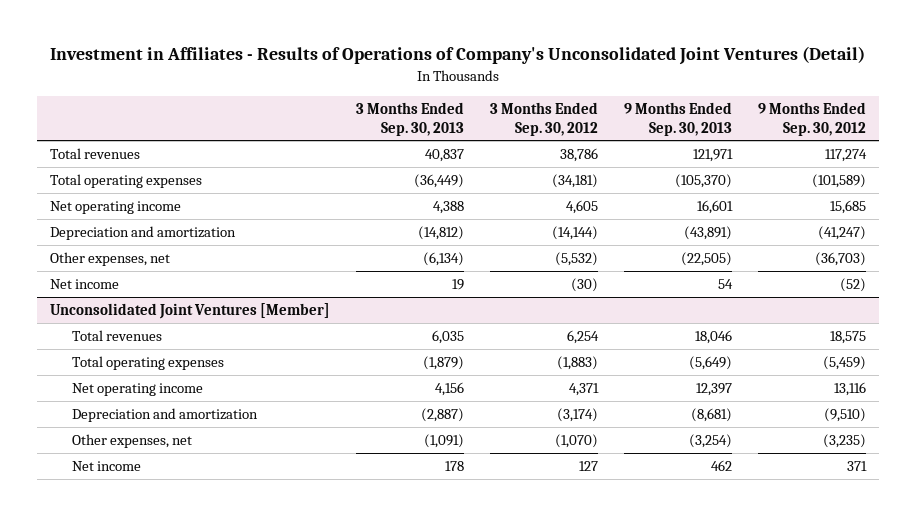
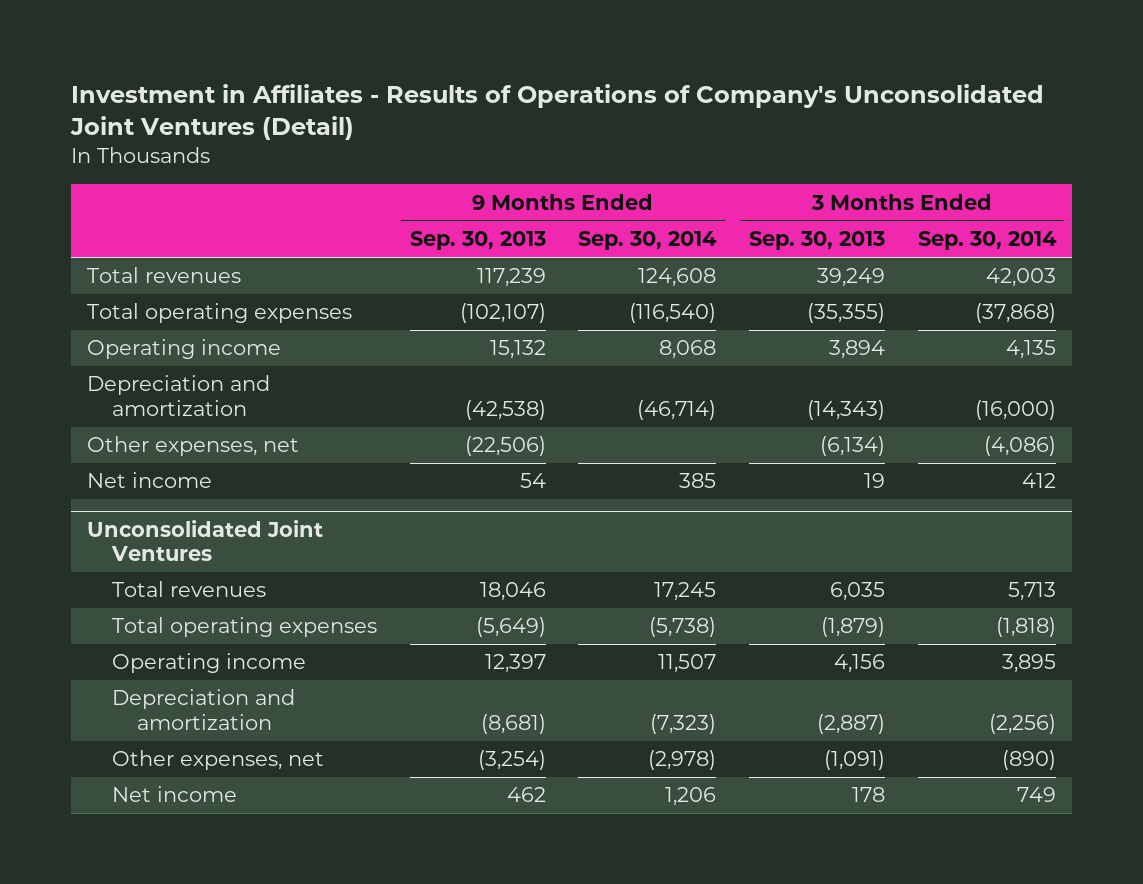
[490,102,599,136] 3 Months Ended Sep. 30, 2012 -> none
[758,102,867,136] 9 Months Ended Sep. 30, 2012 -> none
none -> [578,231,718,251] Sep. 30, 2014
none -> [917,231,1057,251] Sep. 30, 2014
[424,149,464,163] 40,837 -> [817,268,886,288] 39,249
[693,149,734,163] 121,971 -> [476,268,546,288] 117,239
[413,174,464,189] (36,449) -> [807,303,886,324] (35,355)
[675,174,733,189] (105,370) -> [459,303,546,324] (102,107)
[49,201,181,215] Net operating income -> [86,339,281,360] Operating income
[432,201,464,215] 4,388 -> [829,340,886,360] 3,894
[697,200,734,215] 16,601 -> [489,340,546,360] 15,132
[417,226,464,241] (14,812) -> [807,399,886,420] (14,343)
[684,226,733,241] (43,891) -> [464,399,546,420] (42,538)
[681,252,733,267] (22,505) -> [464,436,546,457] (22,506)
[49,303,330,320] Unconsolidated Joint Ventures [Member] -> [86,519,323,561] Unconsolidated Joint Ventures
[72,383,204,397] Net operating income -> [111,653,306,674] Operating income

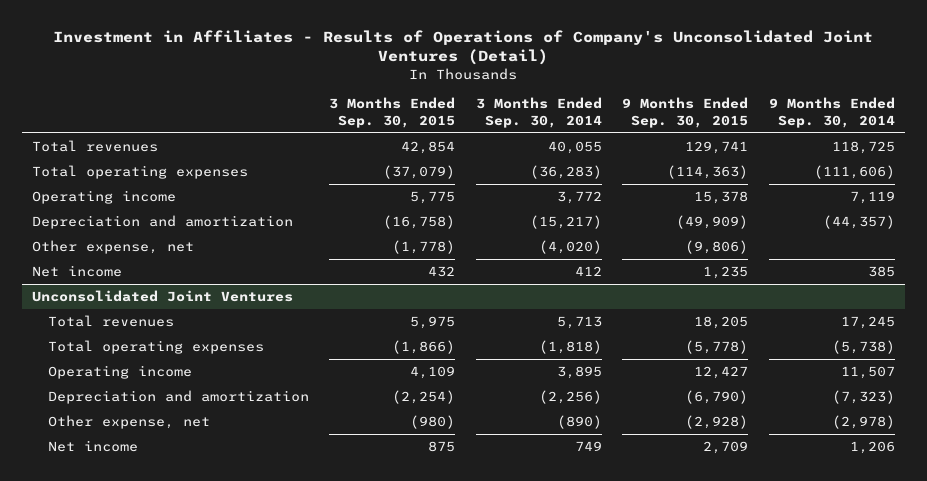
[409,231,546,251] Sep. 30, 2013 -> none
[749,231,886,251] Sep. 30, 2013 -> none
none -> [329,97,456,128] 3 Months Ended Sep. 30, 2015
none -> [622,97,749,128] 9 Months Ended Sep. 30, 2015
[638,268,717,288] 124,608 -> [831,140,895,154] 118,725
[985,268,1056,288] 42,003 -> [547,140,602,154] 40,055
[629,303,717,324] (116,540) -> [813,164,895,179] (111,606)
[974,303,1056,324] (37,868) -> [529,164,602,179] (36,283)
[659,340,717,360] 8,068 -> [849,190,895,204] 7,119
[1005,340,1056,360] 4,135 -> [556,190,602,204] 3,772
[637,399,717,420] (46,714) -> [822,214,895,229] (44,357)
[974,399,1056,420] (16,000) -> [529,214,602,229] (15,217)
[86,436,299,457] Other expenses, net -> [31,239,194,254] Other expense, net
[983,436,1056,457] (4,086) -> [538,239,602,254] (4,020)
[111,750,324,771] Other expenses, net -> [47,414,210,429] Other expense, net

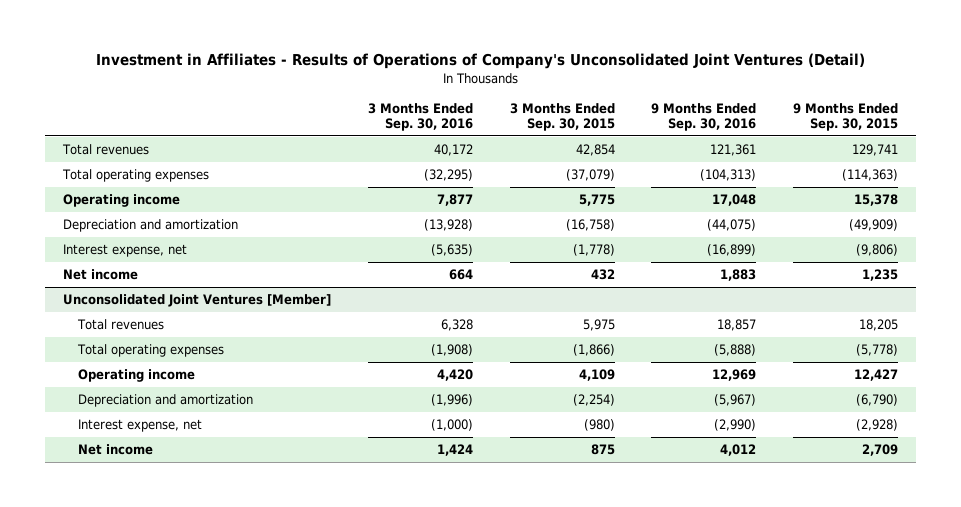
[475,97,602,128] 3 Months Ended Sep. 30, 2014 -> none
[768,97,895,128] 9 Months Ended Sep. 30, 2014 -> none
none -> [367,103,473,132] 3 Months Ended Sep. 30, 2016
none -> [651,103,757,132] 9 Months Ended Sep. 30, 2016
[31,239,194,254] Other expense, net -> [63,244,188,258] Interest expense, net
[31,289,293,302] Unconsolidated Joint Ventures -> [63,294,332,308] Unconsolidated Joint Ventures [Member]
[47,414,210,429] Other expense, net -> [77,419,202,433] Interest expense, net

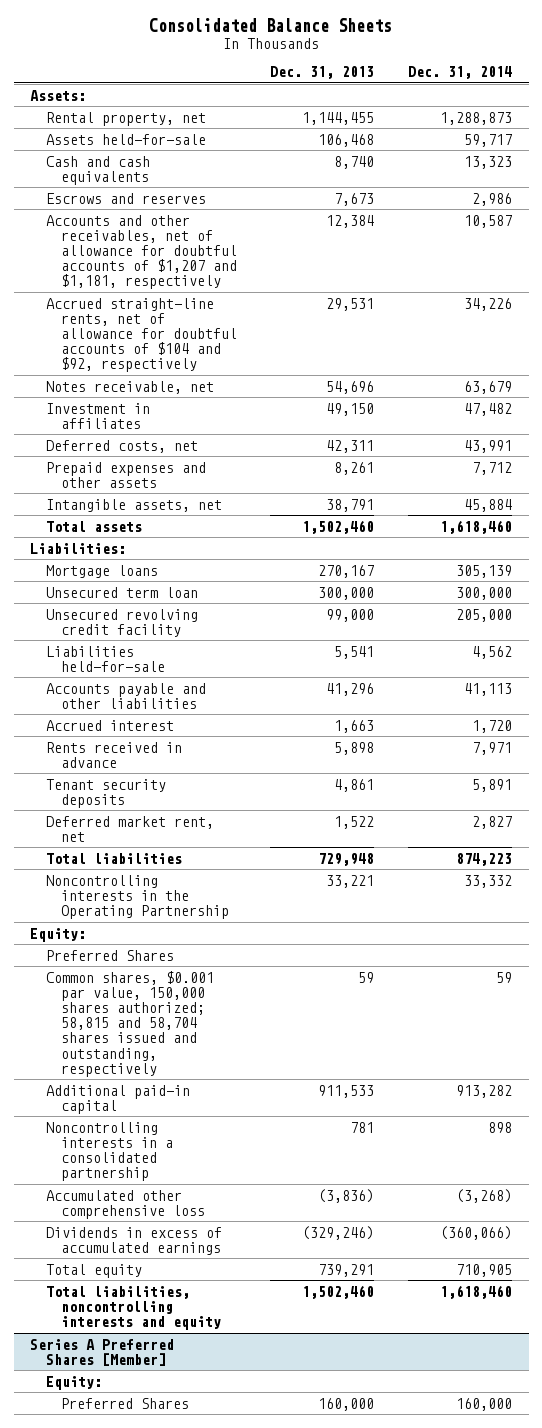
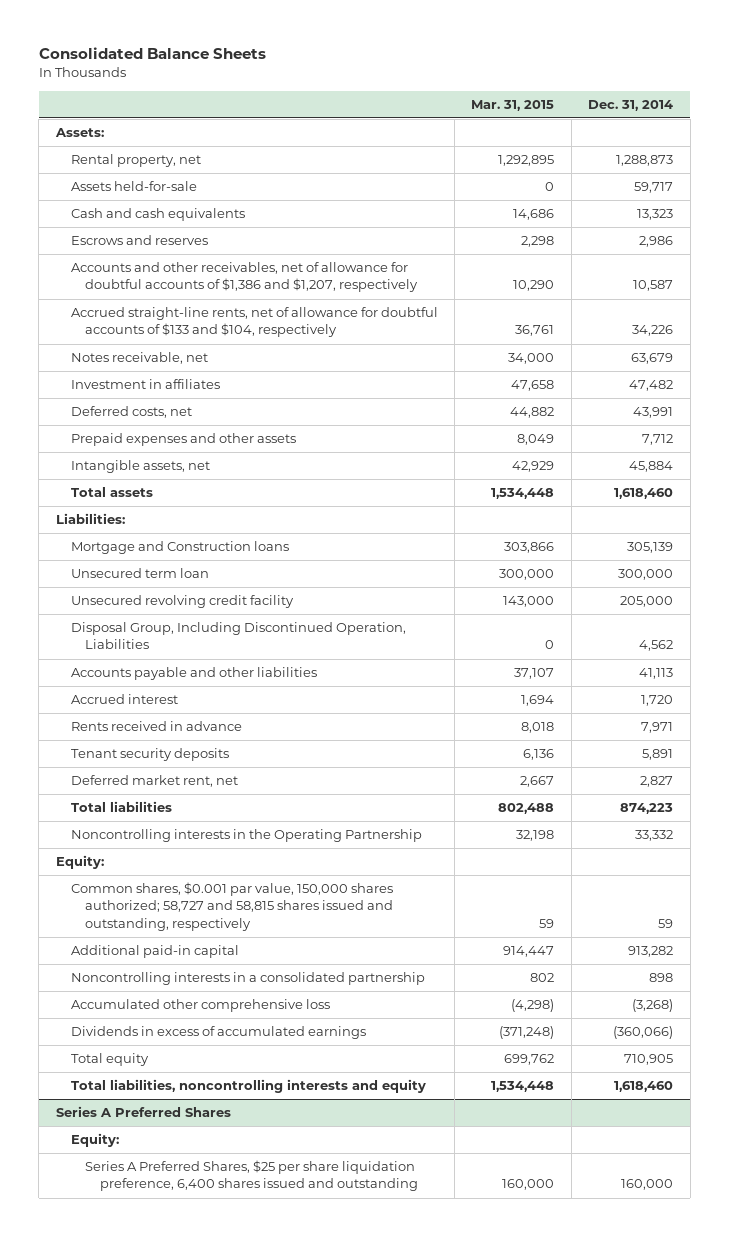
[270,66,375,80] Dec. 31, 2013 -> none
none -> [471,99,555,111] Mar. 31, 2015
[45,214,237,290] Accounts and other receivables, net of allowance for doubtful accounts of $1,207 and $1,181, respectively -> [70,262,419,293] Accounts and other receivables, net of allowance for doubtful accounts of $1,386 and $1,207, respectively
[45,297,237,373] Accrued straight-line rents, net of allowance for doubtful accounts of $104 and $92, respectively -> [70,307,438,338] Accrued straight-line rents, net of allowance for doubtful accounts of $133 and $104, respectively
[45,564,158,578] Mortgage loans -> [70,541,289,555] Mortgage and Construction loans
[45,645,165,672] Liabilities held-for-sale -> [70,622,406,650] Disposal Group, Including Discontinued Operation, Liabilities
[45,949,174,961] Preferred Shares -> none
[45,970,214,1077] Common shares, $0.001 par value, 150,000 shares authorized; 58,815 and 58,704 shares issued and outstanding, respectively -> [70,882,394,931] Common shares, $0.001 par value, 150,000 shares authorized; 58,727 and 58,815 shares issued and outstanding, respectively
[30,1338,175,1366] Series A Preferred Shares [Member] -> [55,1106,231,1118] Series A Preferred Shares
[60,1397,189,1409] Preferred Shares -> [85,1160,418,1192] Series A Preferred Shares, $25 per share liquidation preference, 6,400 shares issued and outstanding

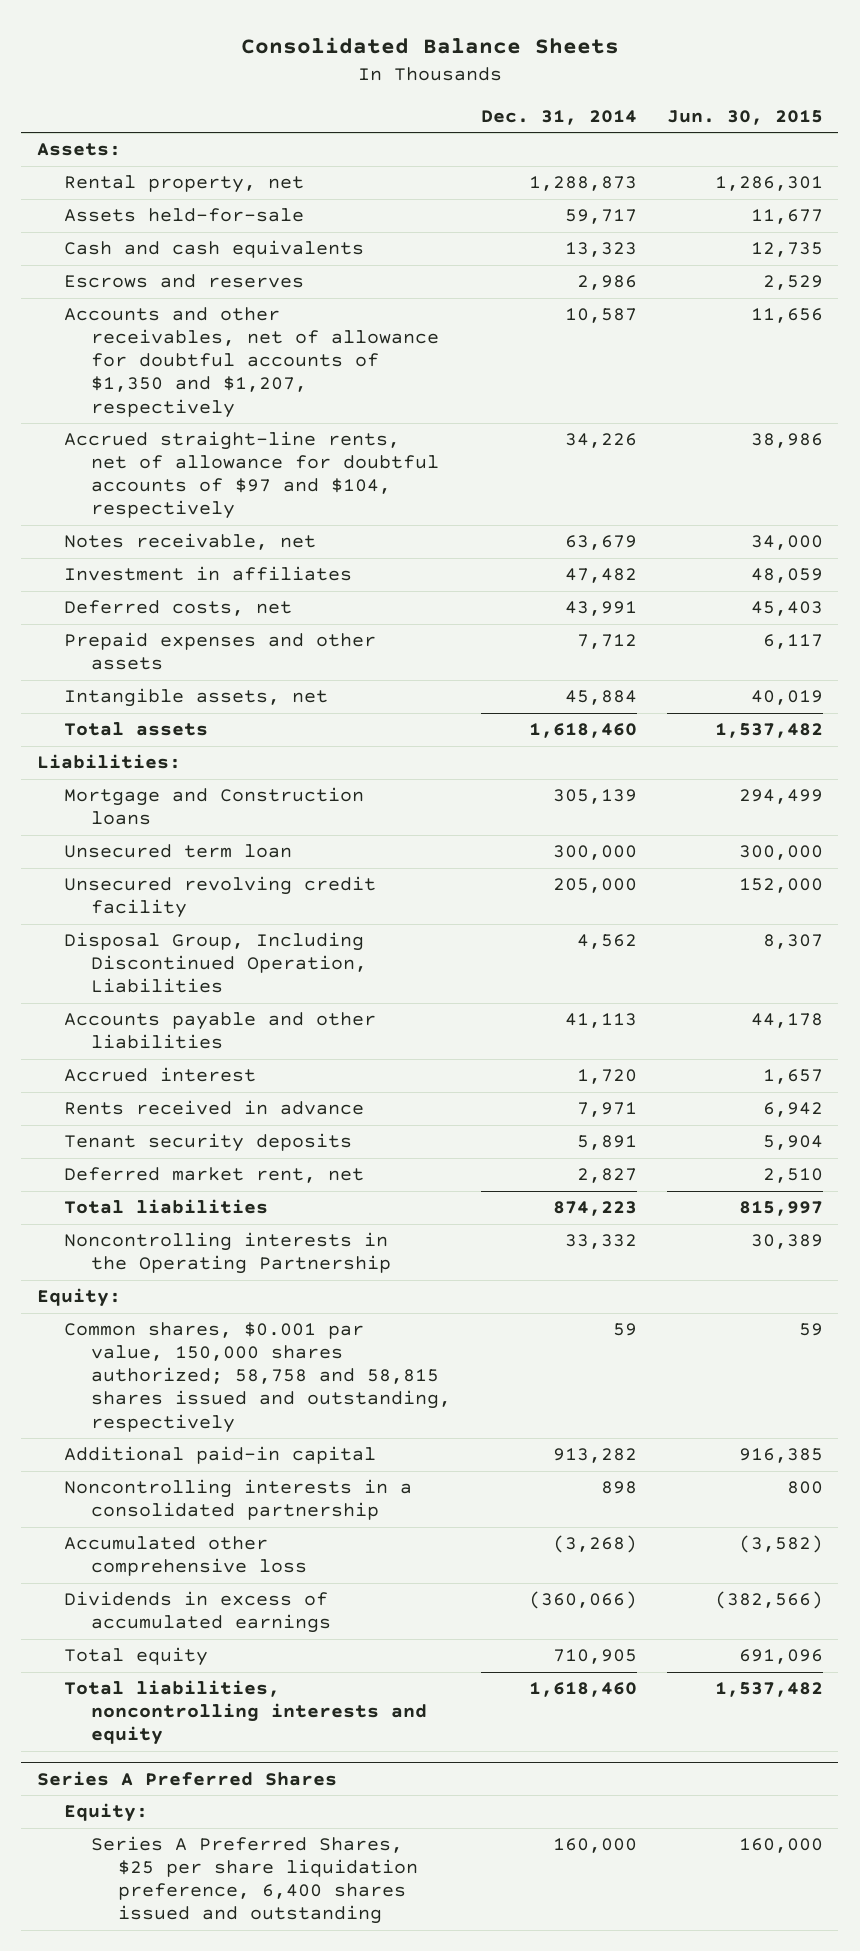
[471,99,555,111] Mar. 31, 2015 -> none
none -> [667,109,824,125] Jun. 30, 2015
[70,262,419,293] Accounts and other receivables, net of allowance for doubtful accounts of $1,386 and $1,207, respectively -> [63,307,439,418] Accounts and other receivables, net of allowance for doubtful accounts of $1,350 and $1,207, respectively
[70,307,438,338] Accrued straight-line rents, net of allowance for doubtful accounts of $133 and $104, respectively -> [63,431,439,520] Accrued straight-line rents, net of allowance for doubtful accounts of $97 and $104, respectively
[70,882,394,931] Common shares, $0.001 par value, 150,000 shares authorized; 58,727 and 58,815 shares issued and outstanding, respectively -> [63,1322,451,1433] Common shares, $0.001 par value, 150,000 shares authorized; 58,758 and 58,815 shares issued and outstanding, respectively

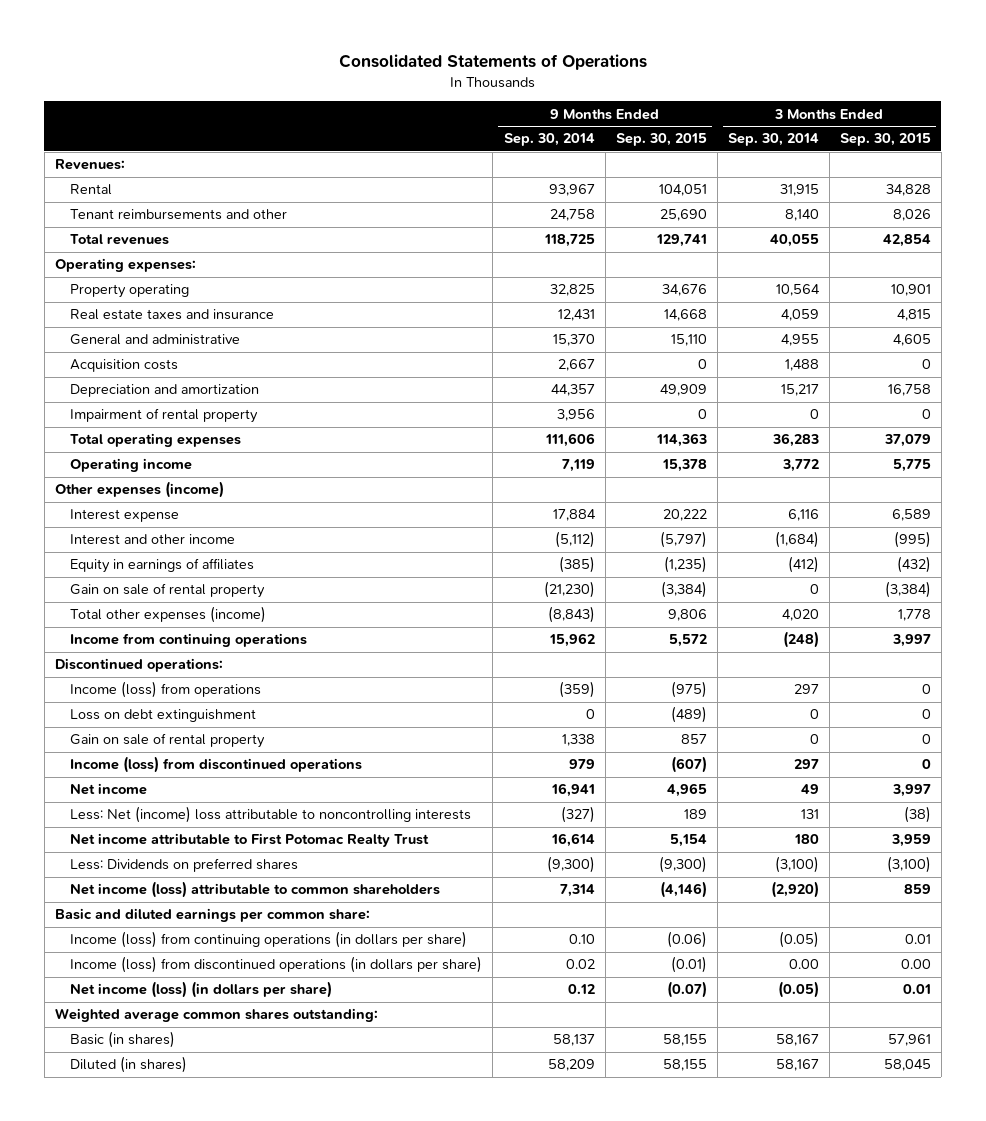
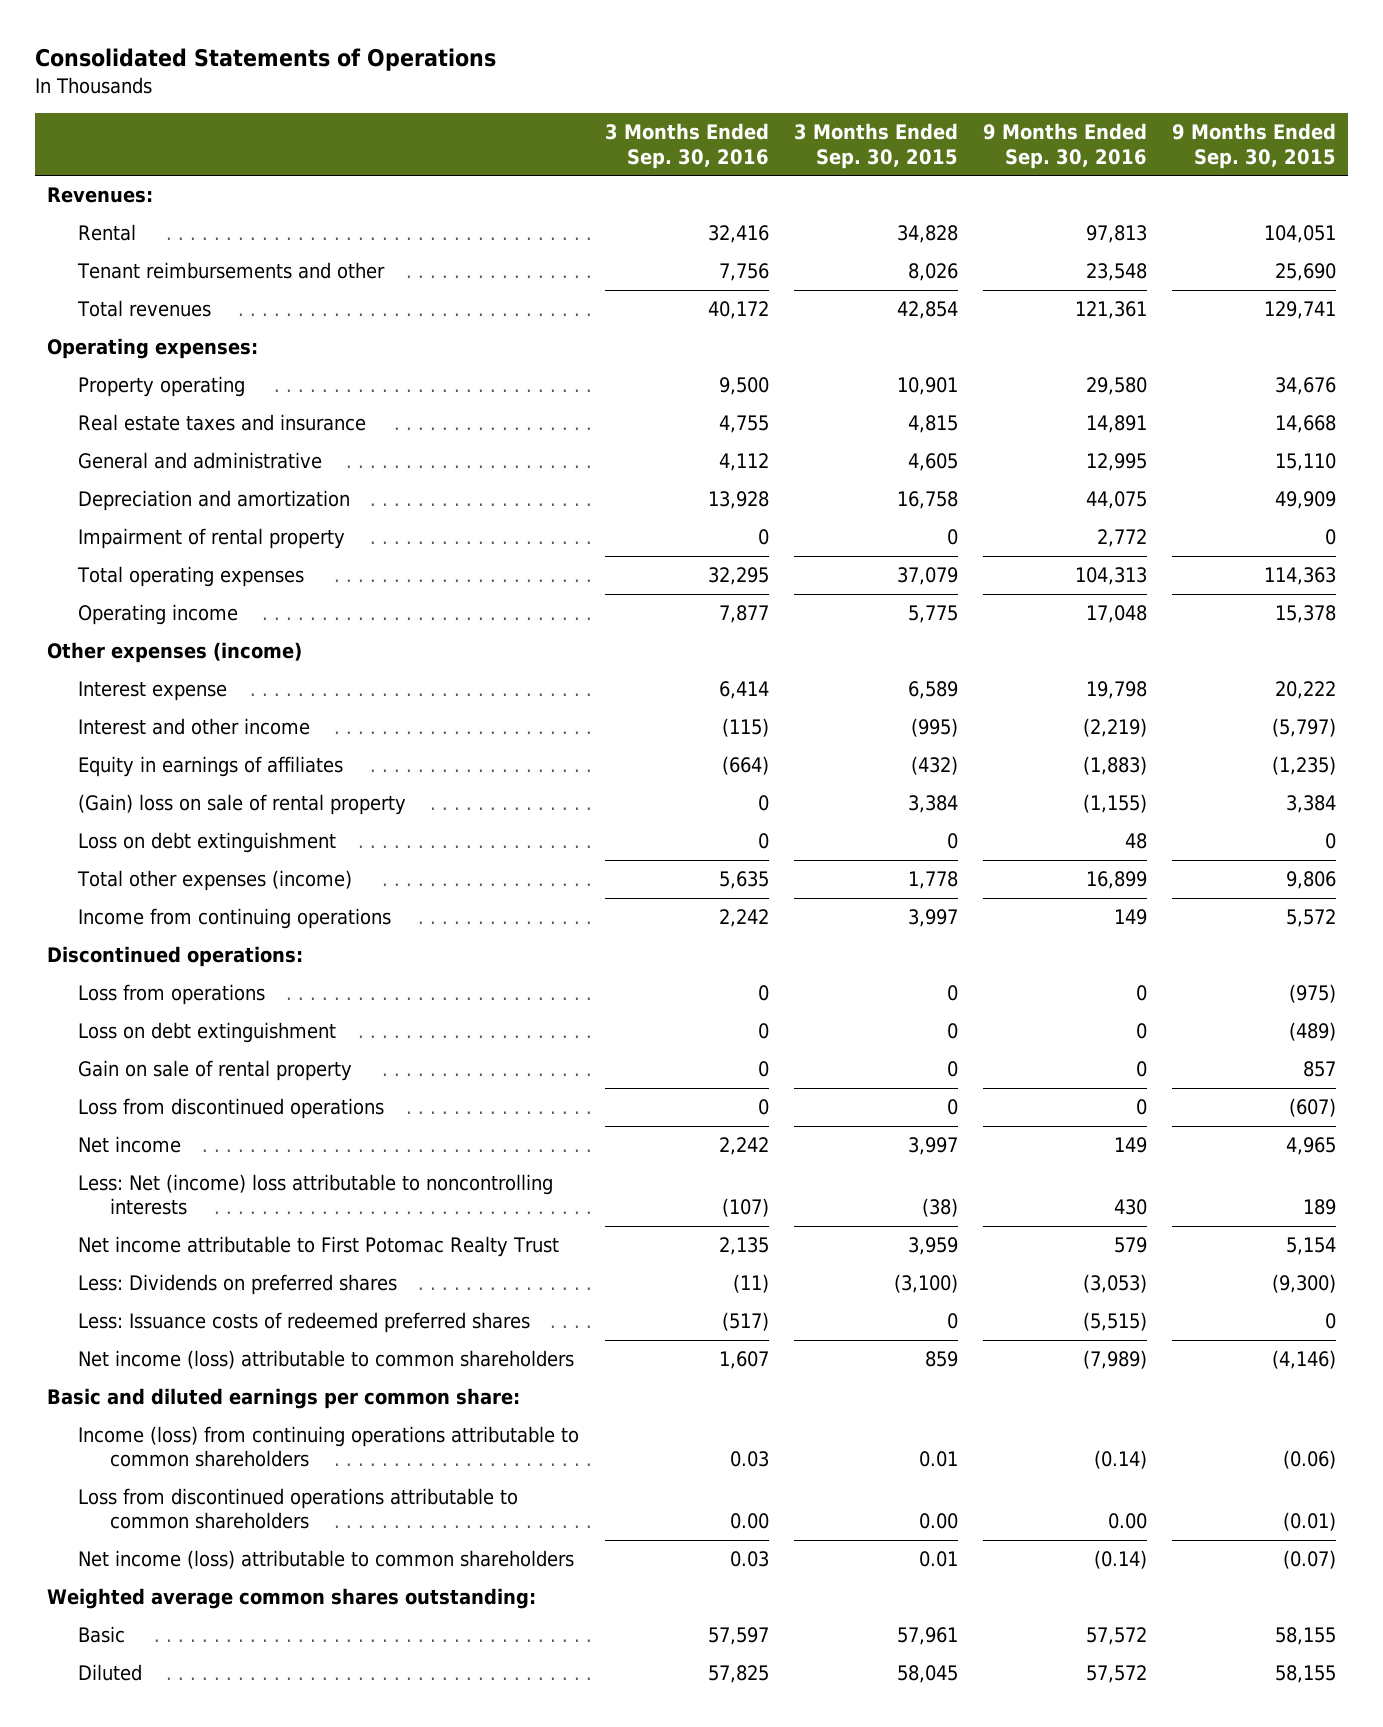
[503,133,595,147] Sep. 30, 2014 -> none
[727,133,819,147] Sep. 30, 2014 -> none
none -> [604,123,769,169] 3 Months Ended Sep. 30, 2016
none -> [982,123,1147,169] 9 Months Ended Sep. 30, 2016
[70,359,179,373] Acquisition costs -> none
[70,583,266,599] Gain on sale of rental property -> [78,794,407,816] (Gain) loss on sale of rental property
[660,581,707,599] (3,384) -> [1285,795,1336,814] 3,384
[884,581,931,599] (3,384) -> [907,795,958,814] 3,384
none -> [78,832,337,854] Loss on debt extinguishment
[70,681,262,699] Income (loss) from operations -> [78,984,266,1006] Loss from operations
[70,756,363,774] Income (loss) from discontinued operations -> [78,1098,385,1120] Loss from discontinued operations
none -> [78,1312,531,1334] Less: Issuance costs of redeemed preferred shares
[70,931,468,949] Income (loss) from continuing operations (in dollars per share) -> [78,1426,580,1468] Income (loss) from continuing operations attributable to common shareholders
[70,956,483,974] Income (loss) from discontinued operations (in dollars per share) -> [78,1488,519,1530] Loss from discontinued operations attributable to common shareholders
[70,981,333,999] Net income (loss) (in dollars per share) -> [78,1550,575,1570] Net income (loss) attributable to common shareholders
[70,1031,176,1049] Basic (in shares) -> [78,1626,126,1644] Basic
[70,1056,188,1074] Diluted (in shares) -> [78,1664,143,1682] Diluted

